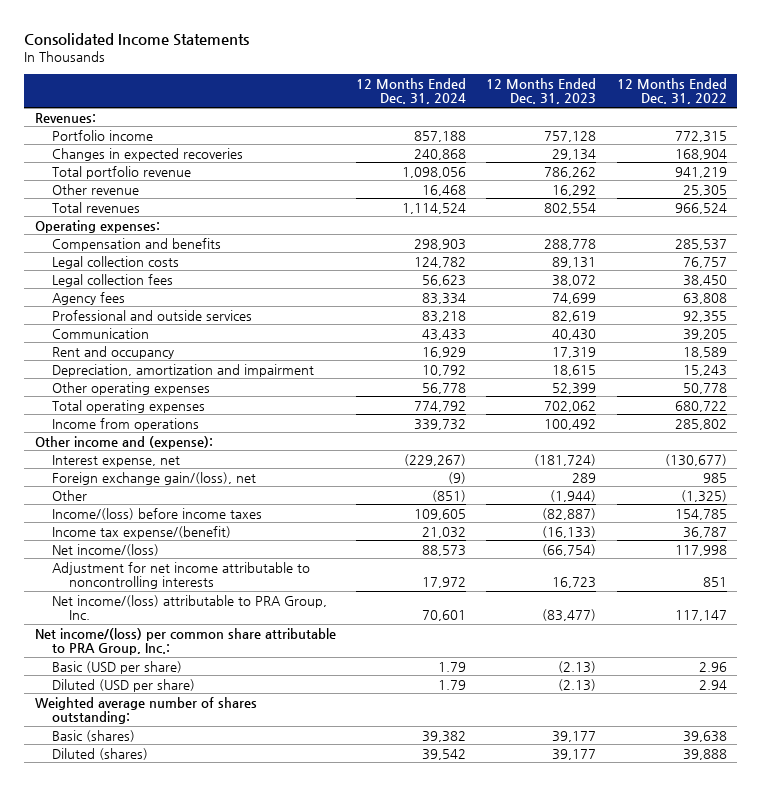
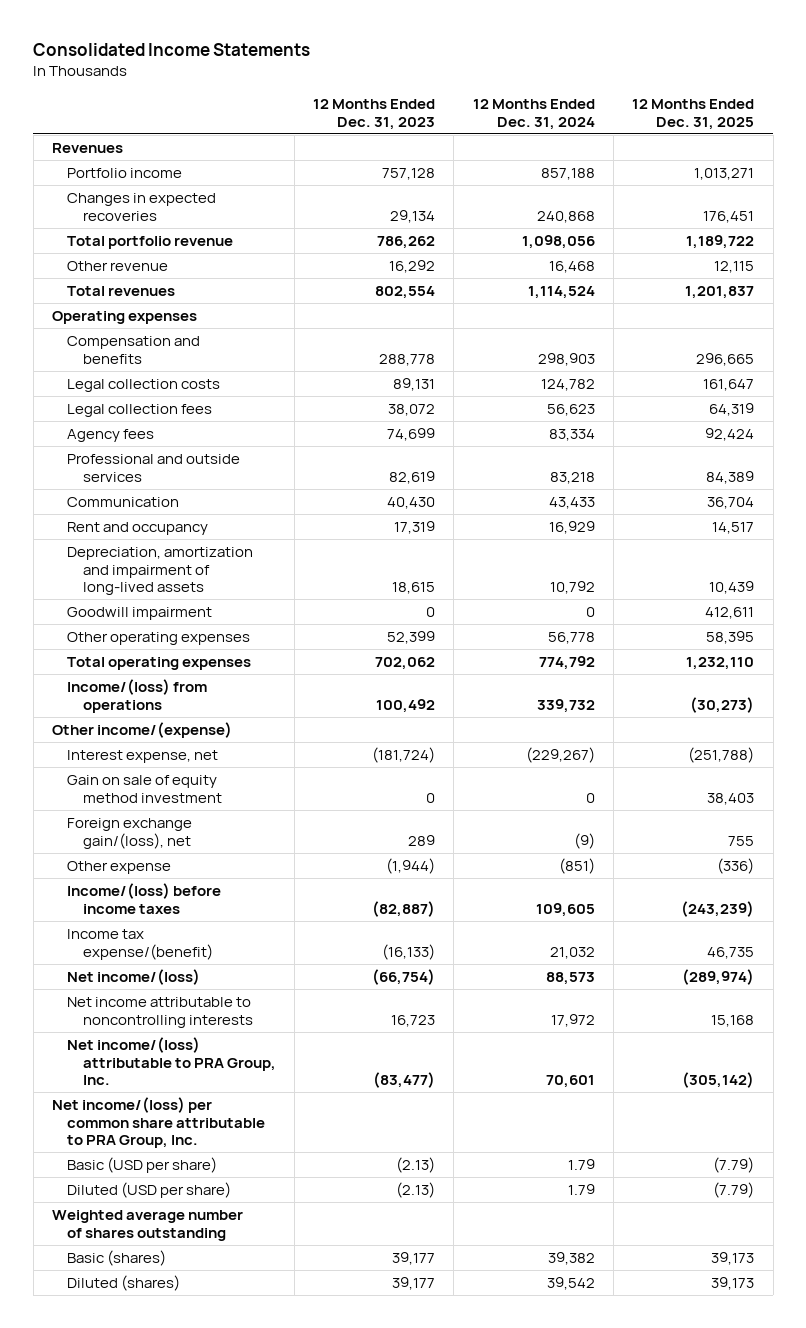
[616,77,727,105] 12 Months Ended Dec. 31, 2022 -> none
none -> [632,99,755,130] 12 Months Ended Dec. 31, 2025
[34,112,96,123] Revenues: -> [51,142,123,153] Revenues
[34,219,160,233] Operating expenses: -> [51,310,197,324] Operating expenses
[51,363,314,377] Depreciation, amortization and impairment -> [67,546,254,596] Depreciation, amortization and impairment of long-lived assets
none -> [67,606,213,620] Goodwill impairment
[51,417,199,431] Income from operations -> [67,678,208,713] Income/(loss) from operations
[34,435,213,449] Other income and (expense): -> [51,721,232,738] Other income/(expense)
none -> [67,774,222,803] Gain on sale of equity method investment
[51,489,87,501] Other -> [67,860,172,874] Other expense
[51,561,310,590] Adjustment for net income attributable to noncontrolling interests -> [67,996,253,1028] Net income attributable to noncontrolling interests
[34,627,336,656] Net income/(loss) per common share attributable to PRA Group, Inc.: -> [51,1096,266,1149] Net income/(loss) per common share attributable to PRA Group, Inc.
[34,696,257,725] Weighted average number of shares outstanding: -> [51,1209,243,1241] Weighted average number of shares outstanding

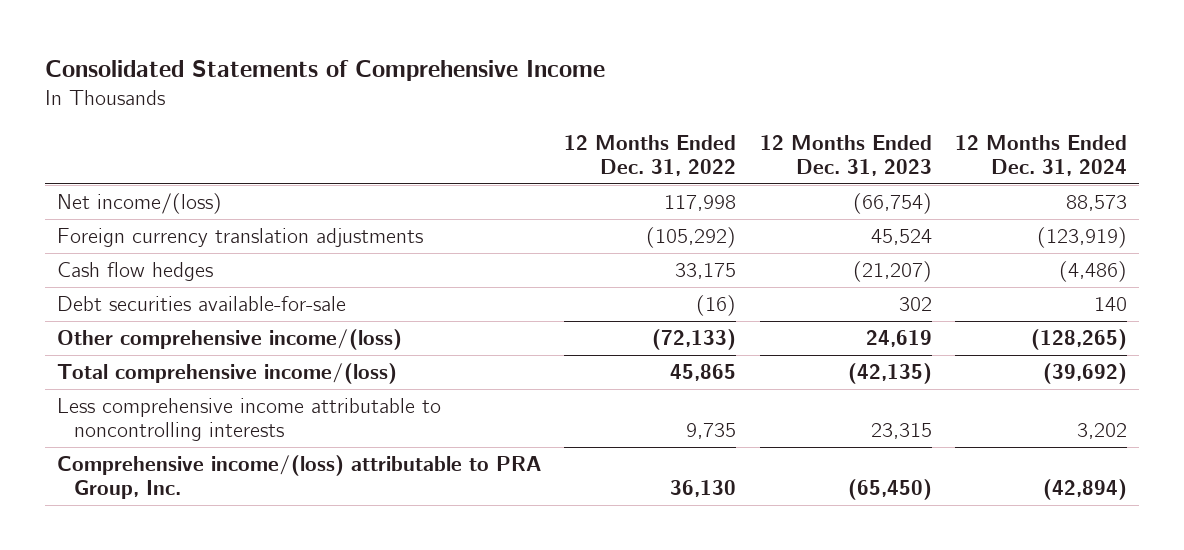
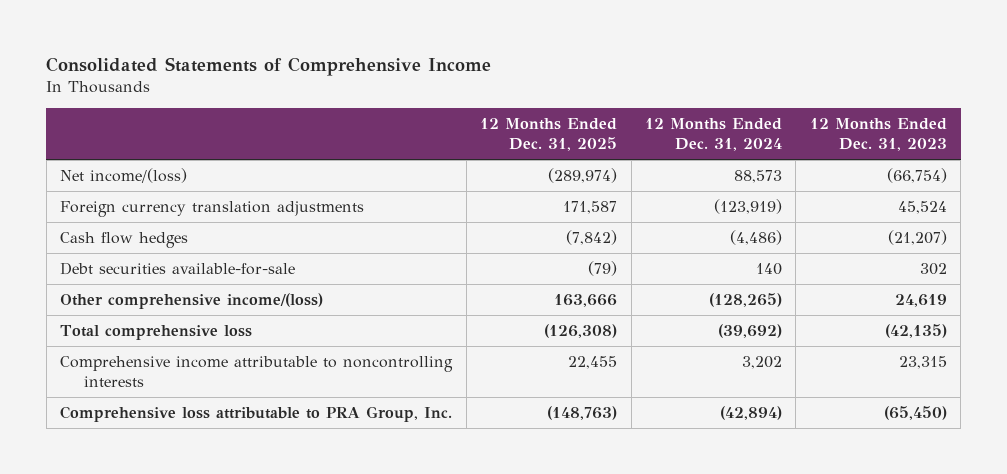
[564,134,737,176] 12 Months Ended Dec. 31, 2022 -> none
none -> [480,118,618,152] 12 Months Ended Dec. 31, 2025
[56,363,397,385] Total comprehensive income/(loss) -> [60,324,253,340] Total comprehensive loss
[56,398,441,442] Less comprehensive income attributable to noncontrolling interests -> [60,355,454,388] Comprehensive income attributable to noncontrolling interests
[56,455,541,500] Comprehensive income/(loss) attributable to PRA Group, Inc. -> [60,405,453,422] Comprehensive loss attributable to PRA Group, Inc.

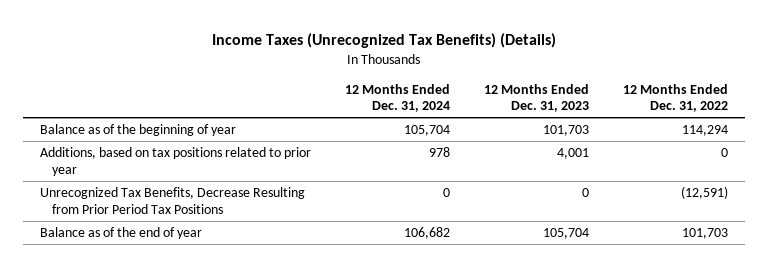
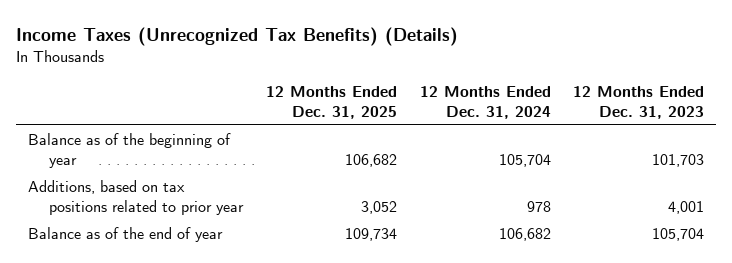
[623,83,729,113] 12 Months Ended Dec. 31, 2022 -> none
none -> [265,85,397,119] 12 Months Ended Dec. 31, 2025
[40,187,306,214] Unrecognized Tax Benefits, Decrease Resulting from Prior Period Tax Positions -> none

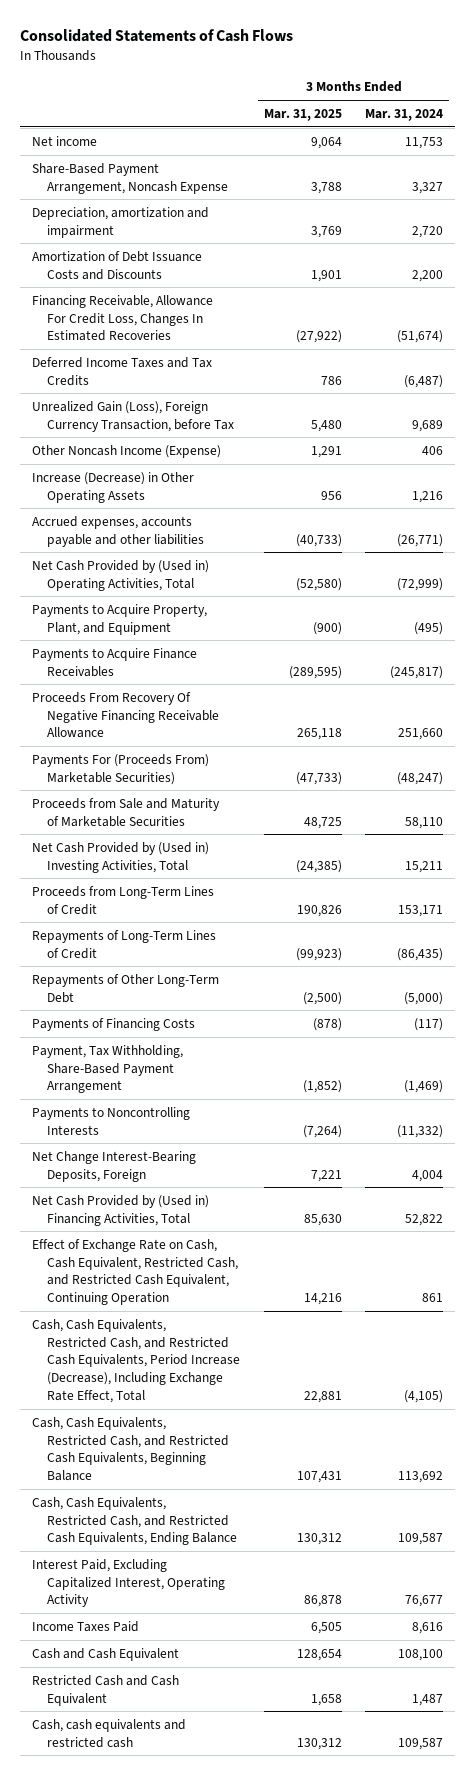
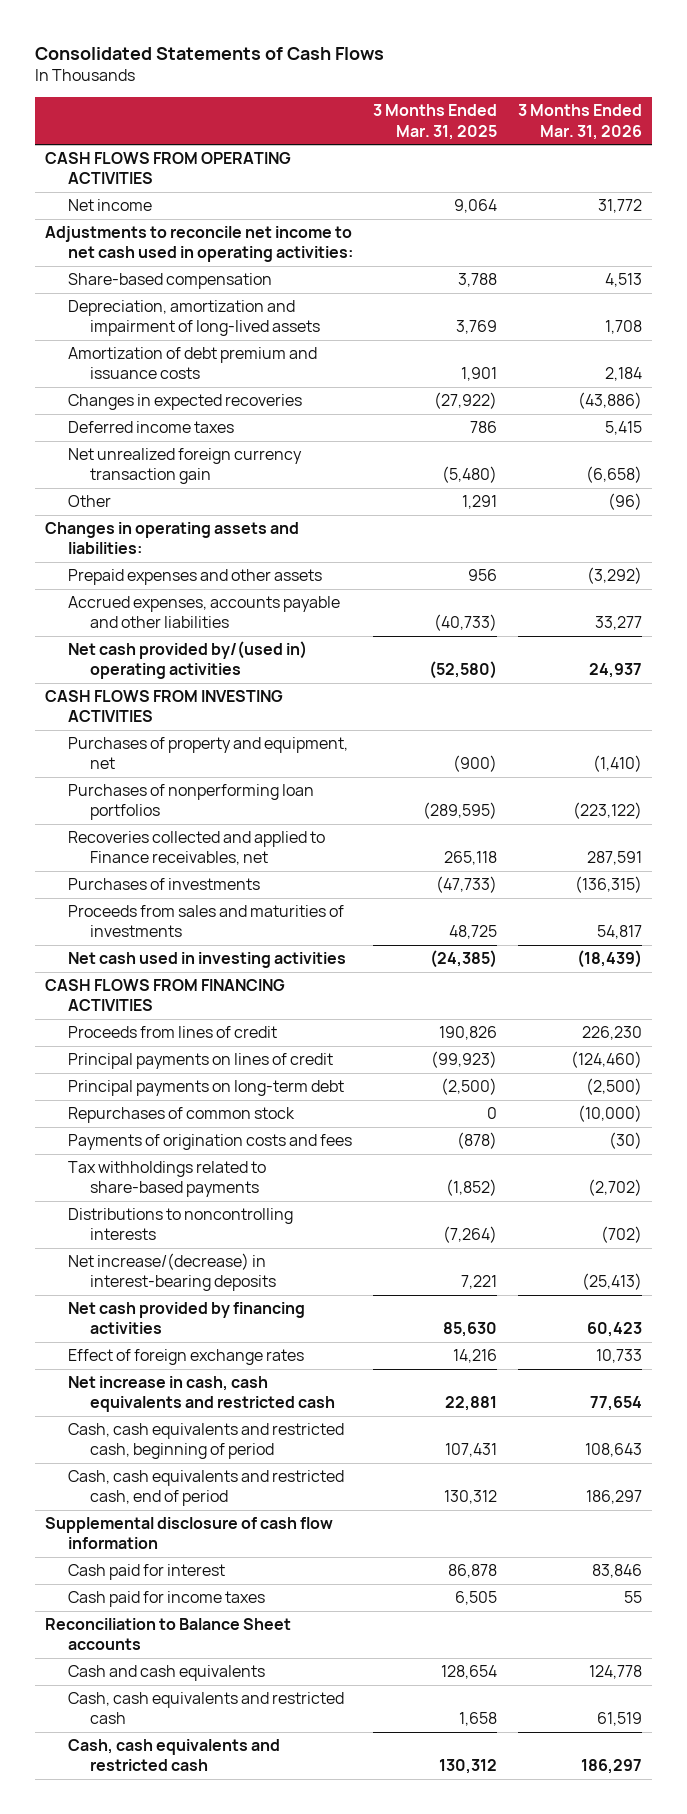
[365,109,444,122] Mar. 31, 2024 -> none
none -> [517,104,642,140] 3 Months Ended Mar. 31, 2026
none -> [45,152,292,185] CASH FLOWS FROM OPERATING ACTIVITIES
none -> [45,226,353,263] Adjustments to reconcile net income to net cash used in operating activities:
[31,162,229,194] Share-Based Payment Arrangement, Noncash Expense -> [67,273,272,290] Share-based compensation
[31,206,209,238] Depreciation, amortization and impairment -> [67,300,321,337] Depreciation, amortization and impairment of long-lived assets
[31,250,202,280] Amortization of Debt Issuance Costs and Discounts -> [67,347,317,380] Amortization of debt premium and issuance costs
[31,294,213,342] Financing Receivable, Allowance For Credit Loss, Changes In Estimated Recoveries -> [67,394,302,411] Changes in expected recoveries
[31,356,212,386] Deferred Income Taxes and Tax Credits -> [67,421,234,434] Deferred income taxes
[31,400,235,432] Unrealized Gain (Loss), Foreign Currency Transaction, before Tax -> [67,448,302,485] Net unrealized foreign currency transaction gain
[310,419,342,432] 5,480 -> [442,466,498,484] (5,480)
[31,444,221,458] Other Noncash Income (Expense) -> [67,495,111,508] Other
none -> [45,522,300,555] Changes in operating assets and liabilities:
[31,471,194,503] Increase (Decrease) in Other Operating Assets -> [67,569,322,586] Prepaid expenses and other assets
[31,559,209,591] Net Cash Provided by (Used in) Operating Activities, Total -> [67,641,307,680] Net cash provided by/(used in) operating activities
none -> [45,690,284,723] CASH FLOWS FROM INVESTING ACTIVITIES
[31,603,207,635] Payments to Acquire Property, Plant, and Equipment -> [67,737,348,770] Purchases of property and equipment, net
[31,647,197,677] Payments to Acquire Finance Receivables -> [67,784,314,821] Purchases of nonperforming loan portfolios
[31,691,220,739] Proceeds From Recovery Of Negative Financing Receivable Allowance -> [67,831,325,866] Recoveries collected and applied to Finance receivables, net
[31,753,209,785] Payments For (Proceeds From) Marketable Securities) -> [67,878,260,891] Purchases of investments
[31,797,220,827] Proceeds from Sale and Maturity of Marketable Securities -> [67,905,344,938] Proceeds from sales and maturities of investments
[31,841,209,873] Net Cash Provided by (Used in) Investing Activities, Total -> [67,952,346,969] Net cash used in investing activities
none -> [45,979,286,1012] CASH FLOWS FROM FINANCING ACTIVITIES
[31,885,214,915] Proceeds from Long-Term Lines of Credit -> [67,1026,277,1039] Proceeds from lines of credit
[31,929,216,959] Repayments of Long-Term Lines of Credit -> [67,1053,333,1070] Principal payments on lines of credit
[31,973,219,1003] Repayments of Other Long-Term Debt -> [67,1080,344,1097] Principal payments on long-term debt
none -> [67,1107,295,1124] Repurchases of common stock
[31,1017,195,1031] Payments of Financing Costs -> [67,1134,352,1151] Payments of origination costs and fees
[31,1044,183,1094] Payment, Tax Withholding, Share-Based Payment Arrangement -> [67,1161,266,1198] Tax withholdings related to share-based payments
[31,1106,190,1135] Payments to Noncontrolling Interests -> [67,1208,293,1241] Distributions to noncontrolling interests
[31,1150,196,1182] Net Change Interest-Bearing Deposits, Foreign -> [67,1253,277,1292] Net increase/(decrease) in interest-bearing deposits
[31,1194,209,1226] Net Cash Provided by (Used in) Financing Activities, Total -> [67,1302,305,1335] Net cash provided by financing activities
[31,1238,239,1305] Effect of Exchange Rate on Cash, Cash Equivalent, Restricted Cash, and Restricted Cash Equivalent, Continuing Operation -> [67,1349,304,1366] Effect of foreign exchange rates
[31,1318,241,1403] Cash, Cash Equivalents, Restricted Cash, and Restricted Cash Equivalents, Period Increase (Decrease), Including Exchange Rate Effect, Total -> [67,1376,336,1413] Net increase in cash, cash equivalents and restricted cash
[31,1416,230,1481] Cash, Cash Equivalents, Restricted Cash, and Restricted Cash Equivalents, Beginning Balance -> [67,1423,344,1460] Cash, cash equivalents and restricted cash, beginning of period
[31,1496,238,1546] Cash, Cash Equivalents, Restricted Cash, and Restricted Cash Equivalents, Ending Balance -> [67,1470,344,1507] Cash, cash equivalents and restricted cash, end of period
none -> [45,1517,334,1550] Supplemental disclosure of cash flow information
[31,1558,226,1608] Interest Paid, Excluding Capitalized Interest, Operating Activity -> [67,1564,225,1581] Cash paid for interest
[31,1620,139,1632] Income Taxes Paid -> [67,1591,265,1608] Cash paid for income taxes
none -> [45,1618,292,1651] Reconciliation to Balance Sheet accounts
[31,1647,179,1661] Cash and Cash Equivalent -> [67,1665,265,1682] Cash and cash equivalents
[31,1674,179,1706] Restricted Cash and Cash Equivalent -> [67,1692,344,1725] Cash, cash equivalents and restricted cash

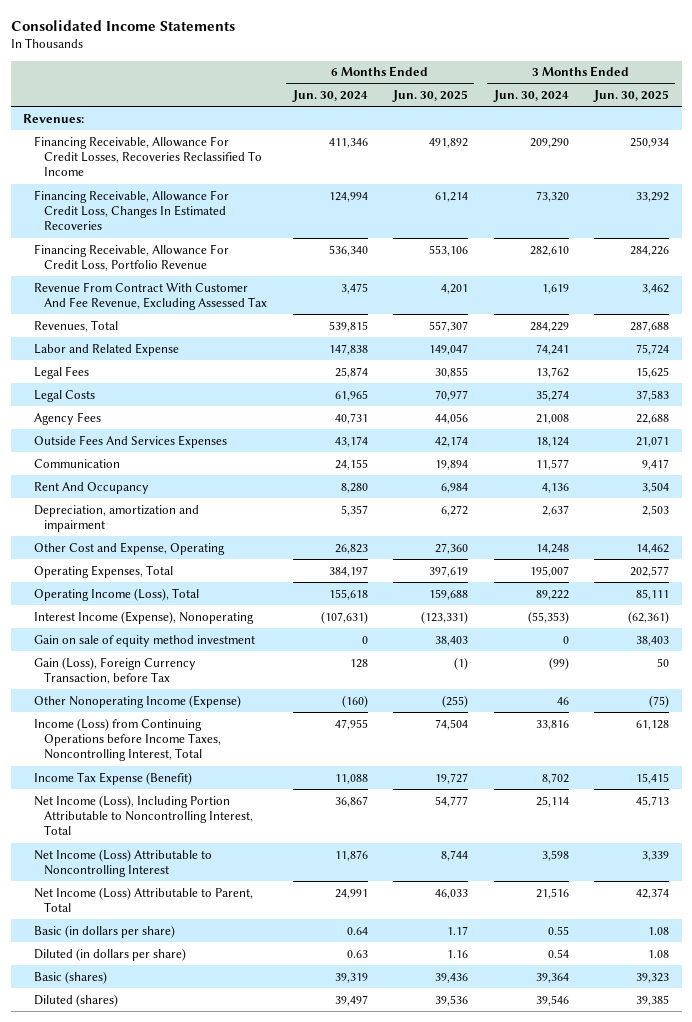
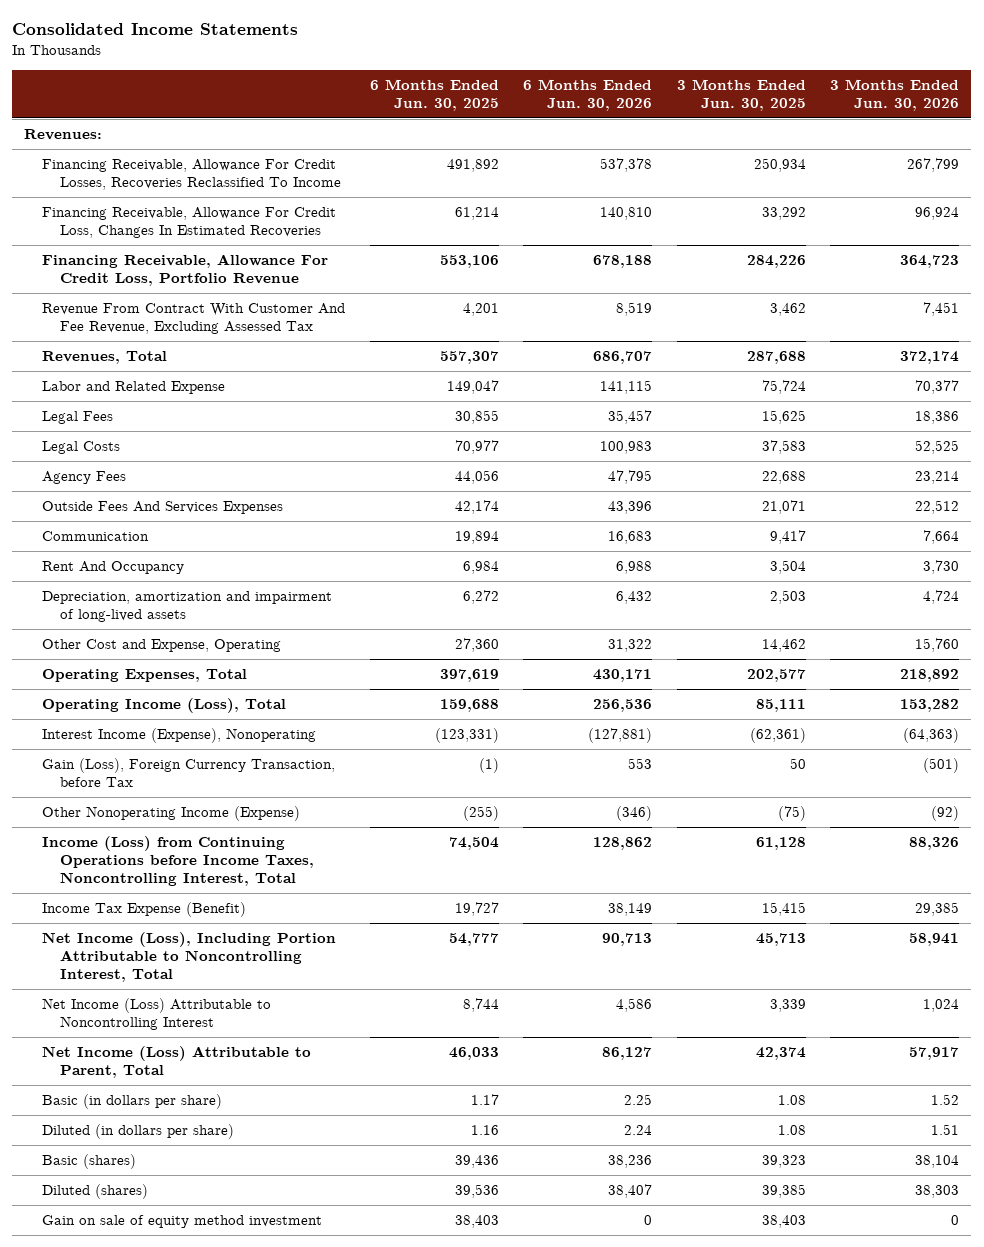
[291,90,368,103] Jun. 30, 2024 -> none
[492,90,569,103] Jun. 30, 2024 -> none
none -> [523,78,653,112] 6 Months Ended Jun. 30, 2026
none -> [830,78,960,112] 3 Months Ended Jun. 30, 2026
[33,504,199,533] Depreciation, amortization and impairment -> [42,590,333,623] Depreciation, amortization and impairment of long-lived assets
[33,634,255,647] Gain on sale of equity method investment -> [42,1214,323,1228] Gain on sale of equity method investment

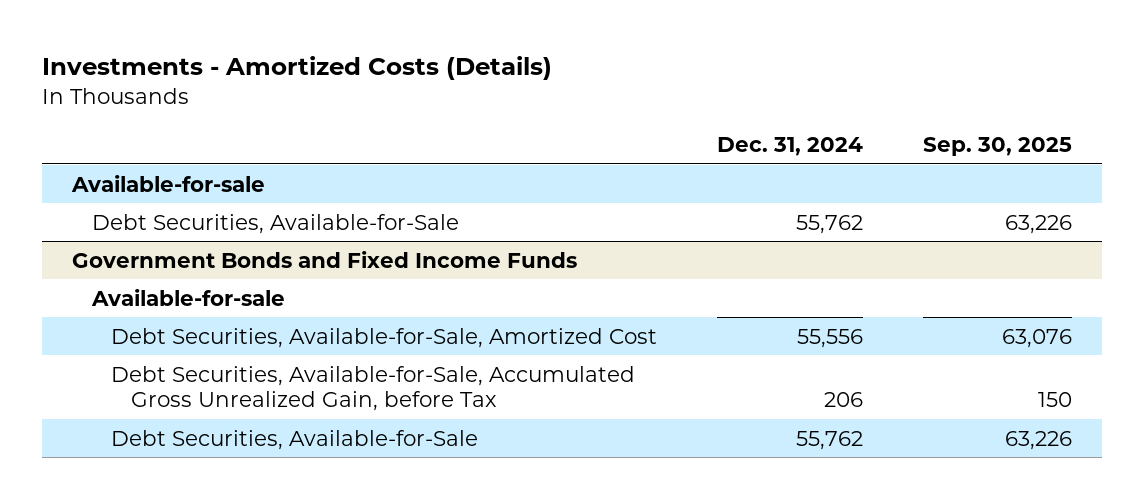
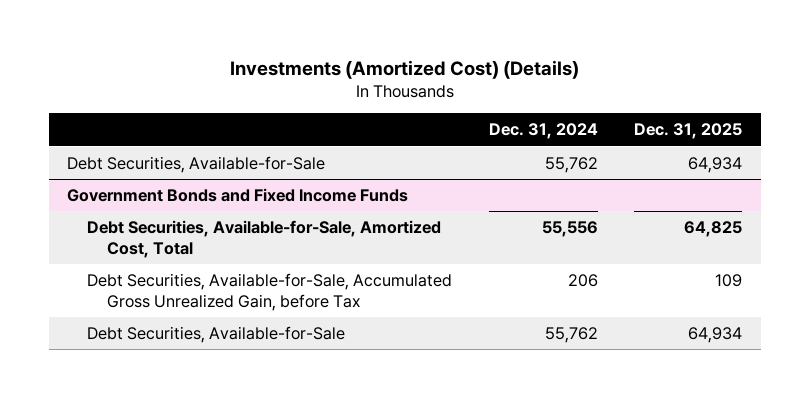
[41,56,552,81] Investments - Amortized Costs (Details) -> [229,59,579,79] Investments (Amortized Cost) (Details)
[922,136,1072,156] Sep. 30, 2025 -> none
none -> [634,123,743,140] Dec. 31, 2025
[70,174,265,192] Available-for-sale -> none
[90,288,285,306] Available-for-sale -> none
[111,327,658,348] Debt Securities, Available-for-Sale, Amortized Cost -> [87,219,442,258] Debt Securities, Available-for-Sale, Amortized Cost, Total

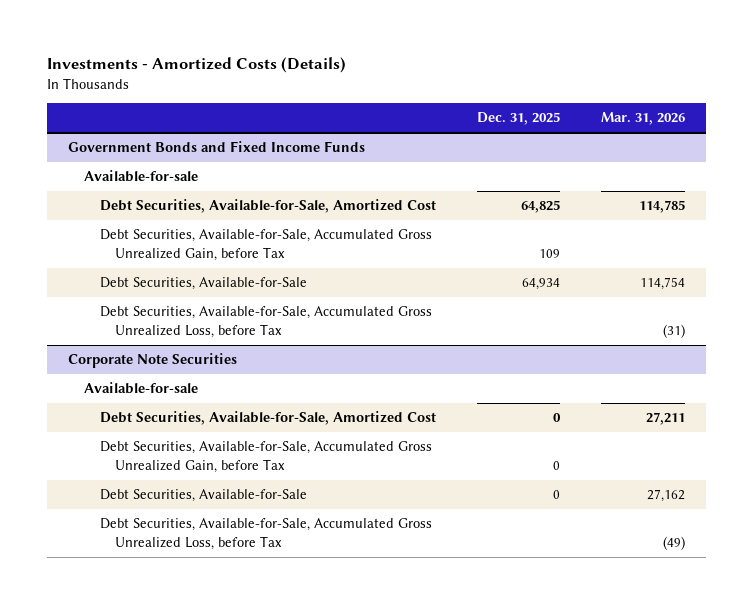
[229,59,579,79] Investments (Amortized Cost) (Details) -> [47,57,347,74] Investments - Amortized Costs (Details)
[488,123,598,140] Dec. 31, 2024 -> none
none -> [601,112,686,126] Mar. 31, 2026
[67,155,326,173] Debt Securities, Available-for-Sale -> none
none -> [83,170,198,183] Available-for-sale
[87,219,442,258] Debt Securities, Available-for-Sale, Amortized Cost, Total -> [99,199,436,214] Debt Securities, Available-for-Sale, Amortized Cost
none -> [99,306,432,338] Debt Securities, Available-for-Sale, Accumulated Gross Unrealized Loss, before Tax
none -> [67,353,237,369] Corporate Note Securities
none -> [83,382,198,395] Available-for-sale
none -> [99,411,436,426] Debt Securities, Available-for-Sale, Amortized Cost
none -> [99,441,432,473] Debt Securities, Available-for-Sale, Accumulated Gross Unrealized Gain, before Tax
none -> [99,489,307,503] Debt Securities, Available-for-Sale
none -> [99,518,432,550] Debt Securities, Available-for-Sale, Accumulated Gross Unrealized Loss, before Tax

